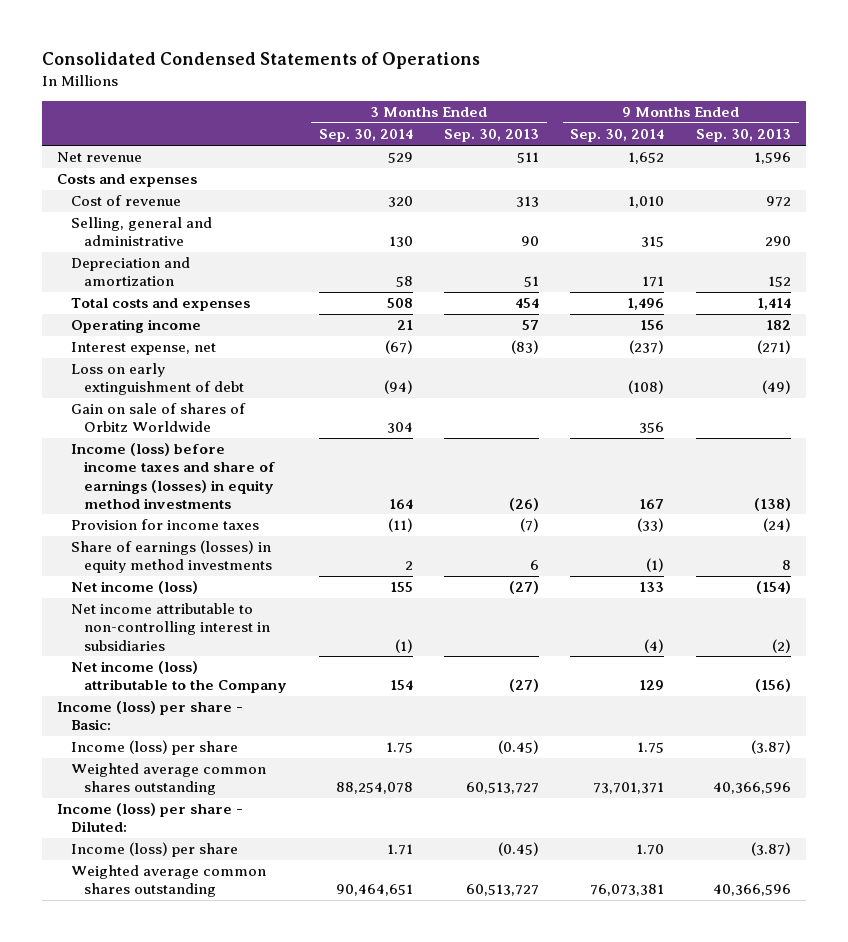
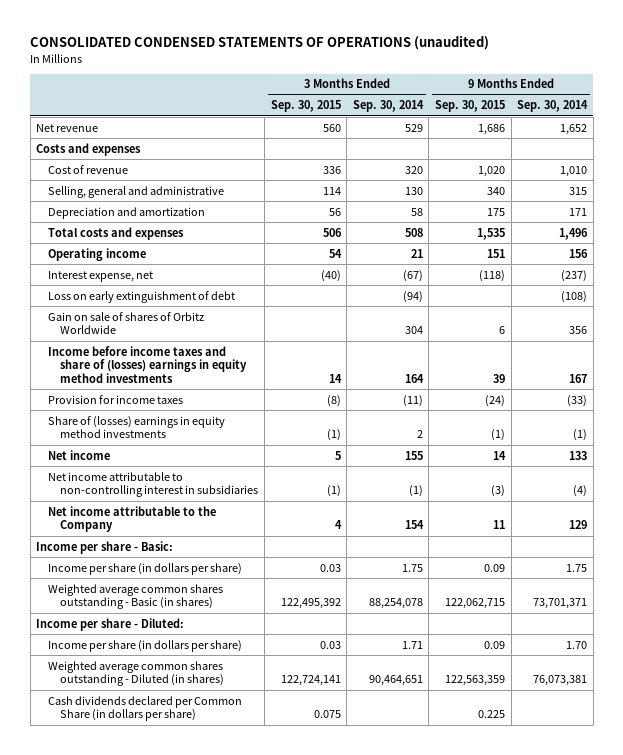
[41,52,480,70] Consolidated Condensed Statements of Operations -> [30,35,490,51] CONSOLIDATED CONDENSED STATEMENTS OF OPERATIONS (unaudited)
[444,129,540,143] Sep. 30, 2013 -> none
[695,129,791,143] Sep. 30, 2013 -> none
none -> [270,100,341,113] Sep. 30, 2015
none -> [434,100,505,113] Sep. 30, 2015
[70,443,276,509] Income (loss) before income taxes and share of earnings (losses) in equity method investments -> [48,345,248,384] Income before income taxes and share of (losses) earnings in equity method investments
[70,540,273,574] Share of earnings (losses) in equity method investments -> [48,415,226,439] Share of (losses) earnings in equity method investments
[70,581,198,595] Net income (loss) -> [48,449,111,460] Net income
[70,661,288,694] Net income (loss) attributable to the Company -> [48,505,217,533] Net income attributable to the Company
[57,701,244,731] Income (loss) per share - Basic: -> [36,540,174,554] Income per share - Basic:
[70,740,238,756] Income (loss) per share -> [48,562,243,575] Income per share (in dollars per share)
[70,763,266,796] Weighted average common shares outstanding -> [48,583,224,610] Weighted average common shares outstanding - Basic (in shares)
[57,803,244,833] Income (loss) per share - Diluted: -> [36,617,185,631] Income per share - Diluted:
[70,842,238,858] Income (loss) per share -> [48,639,243,652] Income per share (in dollars per share)
[70,865,266,898] Weighted average common shares outstanding -> [48,660,225,687] Weighted average common shares outstanding - Diluted (in shares)
none -> [48,695,243,722] Cash dividends declared per Common Share (in dollars per share)

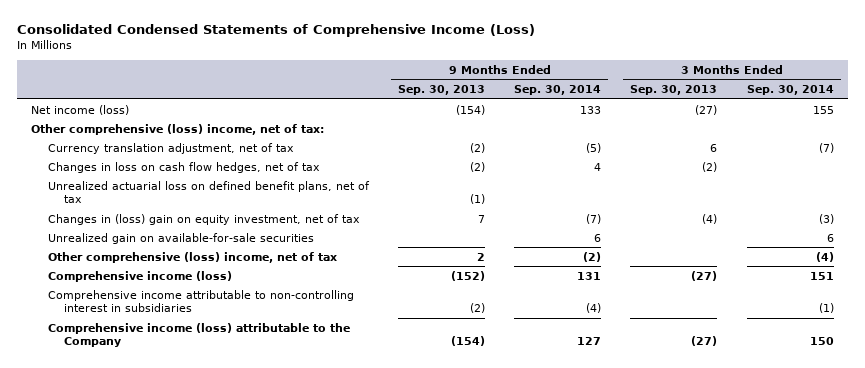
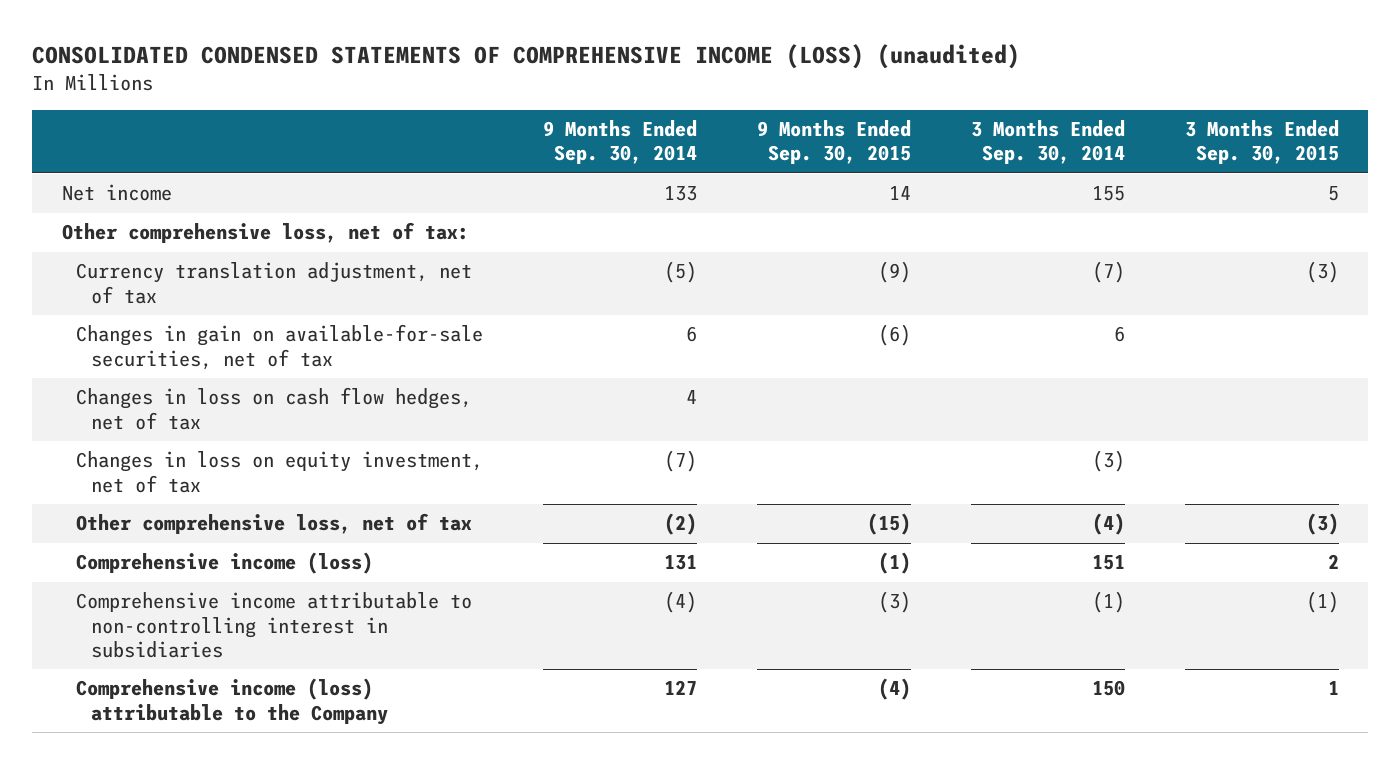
[16,23,535,37] Consolidated Condensed Statements of Comprehensive Income (Loss) -> [31,43,1020,69] CONSOLIDATED CONDENSED STATEMENTS OF COMPREHENSIVE INCOME (LOSS) (unaudited)
[397,85,485,96] Sep. 30, 2013 -> none
[630,85,718,96] Sep. 30, 2013 -> none
none -> [756,120,911,165] 9 Months Ended Sep. 30, 2015
none -> [1184,120,1339,165] 3 Months Ended Sep. 30, 2015
[31,104,130,115] Net income (loss) -> [61,184,172,202] Net income
[31,123,325,135] Other comprehensive (loss) income, net of tax: -> [61,222,469,244] Other comprehensive loss, net of tax:
none -> [76,324,484,370] Changes in gain on available-for-sale securities, net of tax
[47,180,370,204] Unrealized actuarial loss on defined benefit plans, net of tax -> none
[47,232,314,244] Unrealized gain on available-for-sale securities -> none
[47,213,360,225] Changes in (loss) gain on equity investment, net of tax -> [76,451,484,493] Changes in loss on equity investment, net of tax
[47,251,337,263] Other comprehensive (loss) income, net of tax -> [76,513,473,535] Other comprehensive loss, net of tax

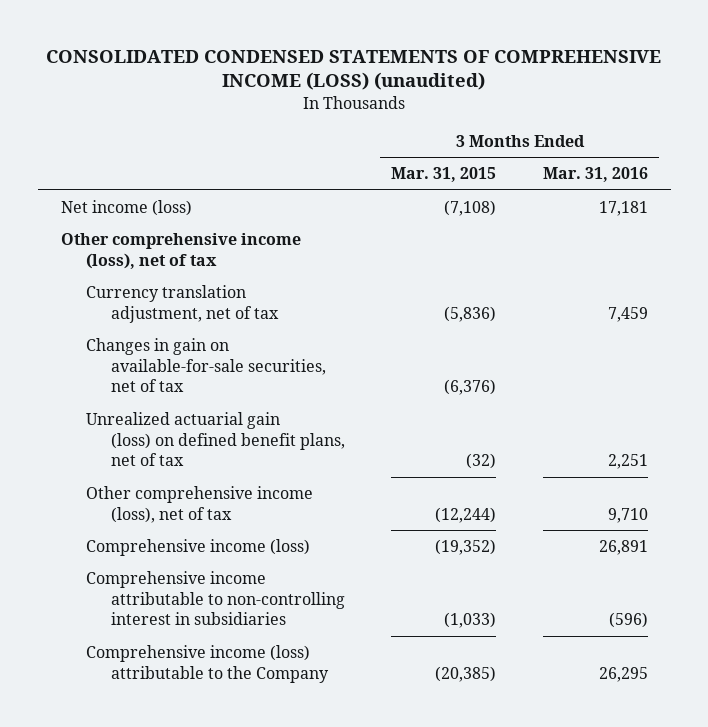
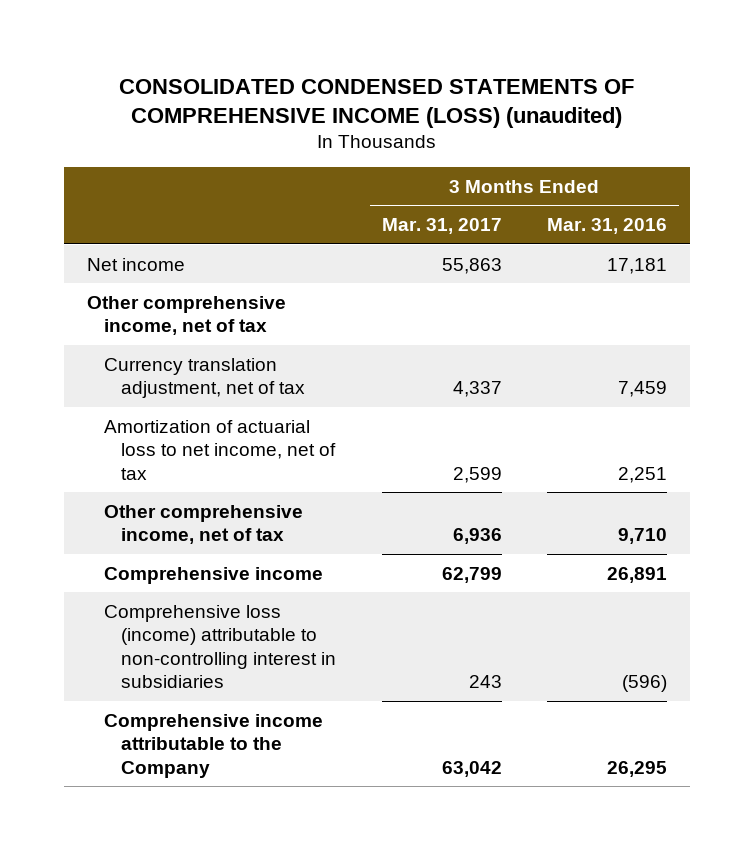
[391,167,497,183] Mar. 31, 2015 -> none
none -> [381,218,502,235] Mar. 31, 2017
[60,199,192,216] Net income (loss) -> [87,257,186,271] Net income
[60,232,301,269] Other comprehensive income (loss), net of tax -> [87,295,287,336] Other comprehensive income, net of tax
[86,337,327,393] Changes in gain on available-for-sale securities, net of tax -> none
[86,411,346,467] Unrealized actuarial gain (loss) on defined benefit plans, net of tax -> [103,419,336,480] Amortization of actuarial loss to net income, net of tax
[86,485,314,523] Other comprehensive income (loss), net of tax -> [103,504,303,545] Other comprehensive income, net of tax
[86,538,311,556] Comprehensive income (loss) -> [103,566,323,584] Comprehensive income
[86,570,346,626] Comprehensive income attributable to non-controlling interest in subsidiaries -> [103,604,336,689] Comprehensive loss (income) attributable to non-controlling interest in subsidiaries
[86,644,330,683] Comprehensive income (loss) attributable to the Company -> [103,713,323,778] Comprehensive income attributable to the Company

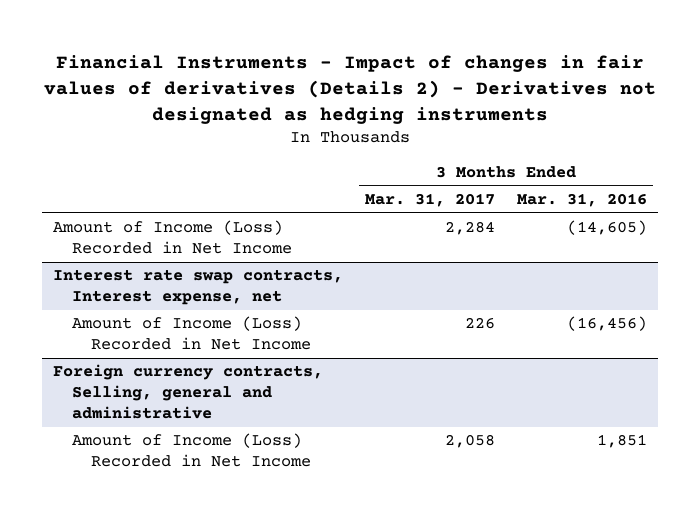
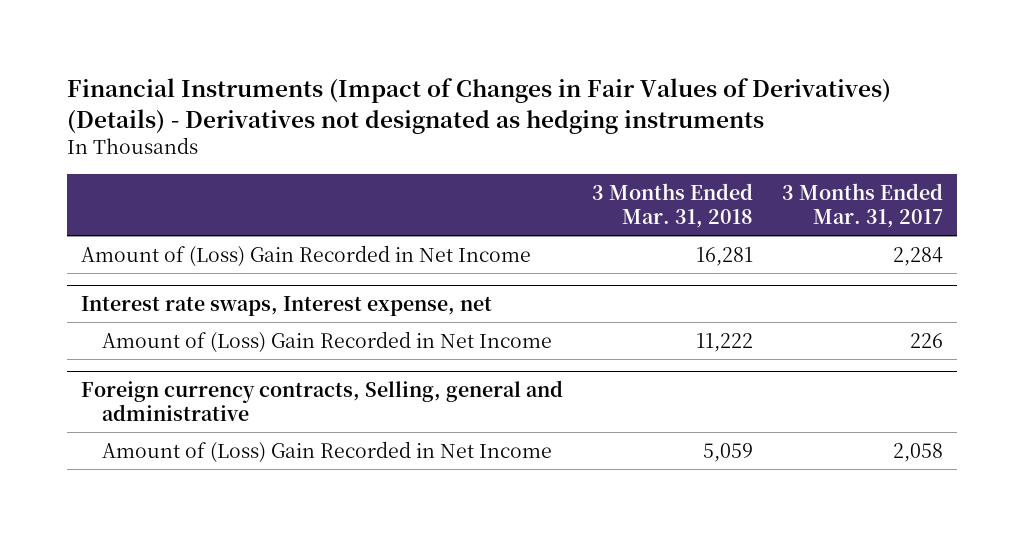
[43,54,656,124] Financial Instruments - Impact of changes in fair values of derivatives (Details 2) - Derivatives not designated as hedging instruments -> [66,78,891,134] Financial Instruments (Impact of Changes in Fair Values of Derivatives) (Details) - Derivatives not designated as hedging instruments
[517,193,648,208] Mar. 31, 2016 -> none
none -> [591,182,753,228] 3 Months Ended Mar. 31, 2018
[52,220,292,255] Amount of Income (Loss) Recorded in Net Income -> [80,244,531,267] Amount of (Loss) Gain Recorded in Net Income
[52,269,343,306] Interest rate swap contracts, Interest expense, net -> [80,295,492,316] Interest rate swaps, Interest expense, net
[71,316,312,351] Amount of Income (Loss) Recorded in Net Income -> [102,330,553,353] Amount of (Loss) Gain Recorded in Net Income
[71,433,312,468] Amount of Income (Loss) Recorded in Net Income -> [102,440,553,463] Amount of (Loss) Gain Recorded in Net Income

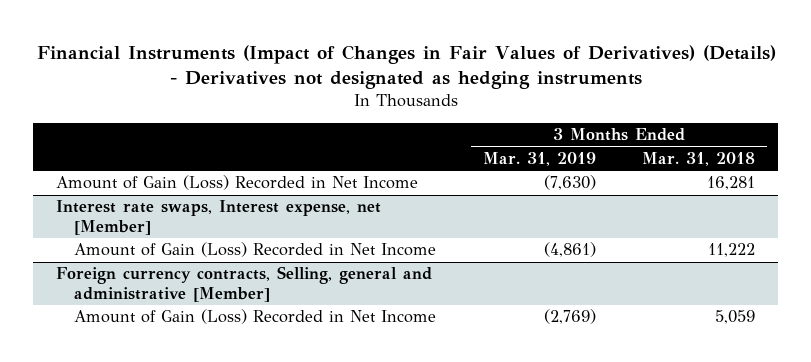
[781,182,943,228] 3 Months Ended Mar. 31, 2017 -> none
none -> [482,151,596,166] Mar. 31, 2019
[80,244,531,267] Amount of (Loss) Gain Recorded in Net Income -> [56,175,419,191] Amount of Gain (Loss) Recorded in Net Income
[80,295,492,316] Interest rate swaps, Interest expense, net -> [56,200,382,235] Interest rate swaps, Interest expense, net [Member]
[102,330,553,353] Amount of (Loss) Gain Recorded in Net Income -> [74,242,437,258] Amount of Gain (Loss) Recorded in Net Income
[80,379,563,421] Foreign currency contracts, Selling, general and administrative -> [56,266,433,302] Foreign currency contracts, Selling, general and administrative [Member]
[102,440,553,463] Amount of (Loss) Gain Recorded in Net Income -> [74,309,437,325] Amount of Gain (Loss) Recorded in Net Income

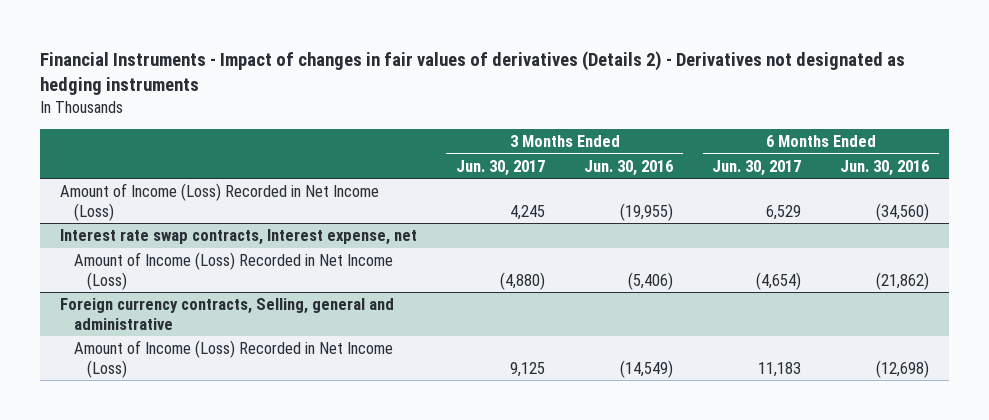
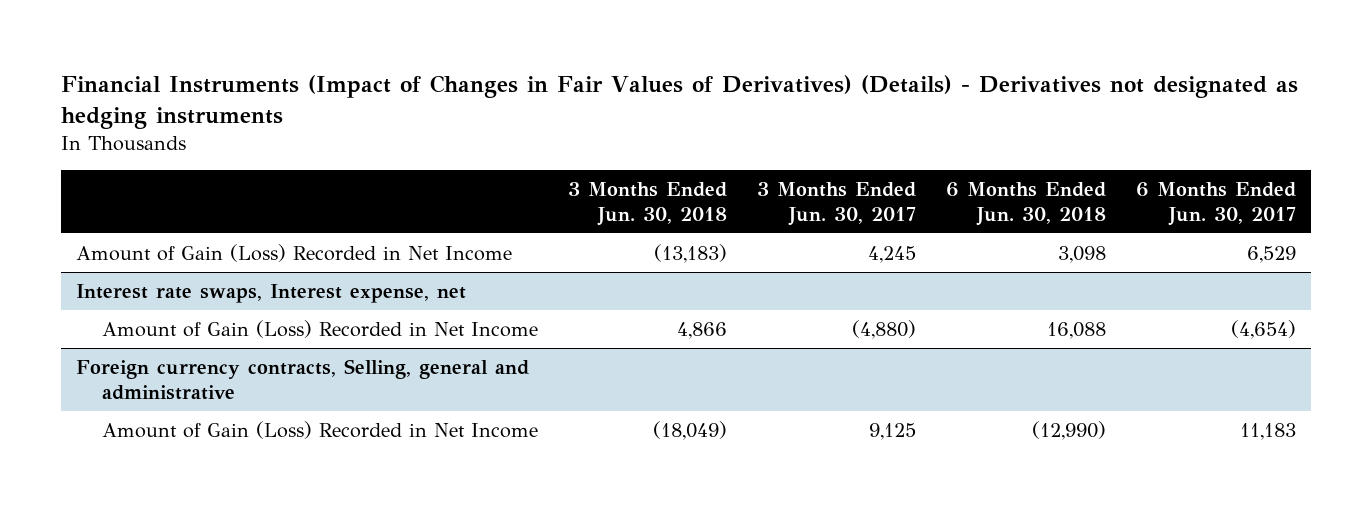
[40,50,906,95] Financial Instruments - Impact of changes in fair values of derivatives (Details 2) - Derivatives not designated as hedging instruments -> [60,74,1298,129] Financial Instruments (Impact of Changes in Fair Values of Derivatives) (Details) - Derivatives not designated as hedging instruments
[584,159,674,176] Jun. 30, 2016 -> none
[840,159,930,176] Jun. 30, 2016 -> none
none -> [567,181,727,226] 3 Months Ended Jun. 30, 2018
none -> [946,181,1107,226] 6 Months Ended Jun. 30, 2018
[59,183,379,221] Amount of Income (Loss) Recorded in Net Income (Loss) -> [75,244,512,263] Amount of Gain (Loss) Recorded in Net Income
[59,229,417,246] Interest rate swap contracts, Interest expense, net -> [75,284,466,304] Interest rate swaps, Interest expense, net
[73,252,393,290] Amount of Income (Loss) Recorded in Net Income (Loss) -> [101,320,538,339] Amount of Gain (Loss) Recorded in Net Income
[73,340,393,378] Amount of Income (Loss) Recorded in Net Income (Loss) -> [101,421,538,440] Amount of Gain (Loss) Recorded in Net Income

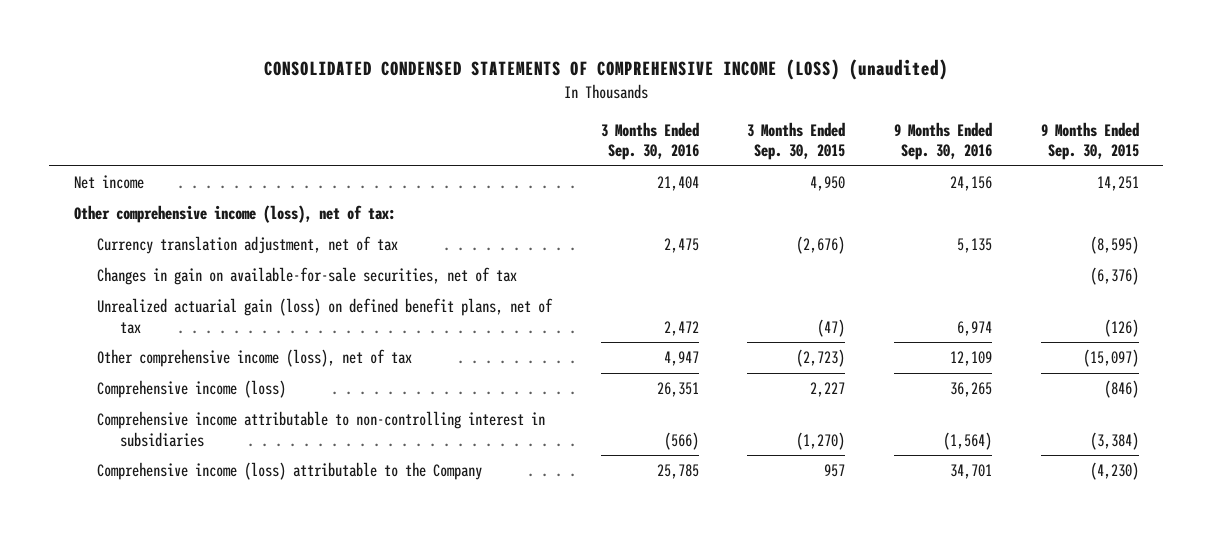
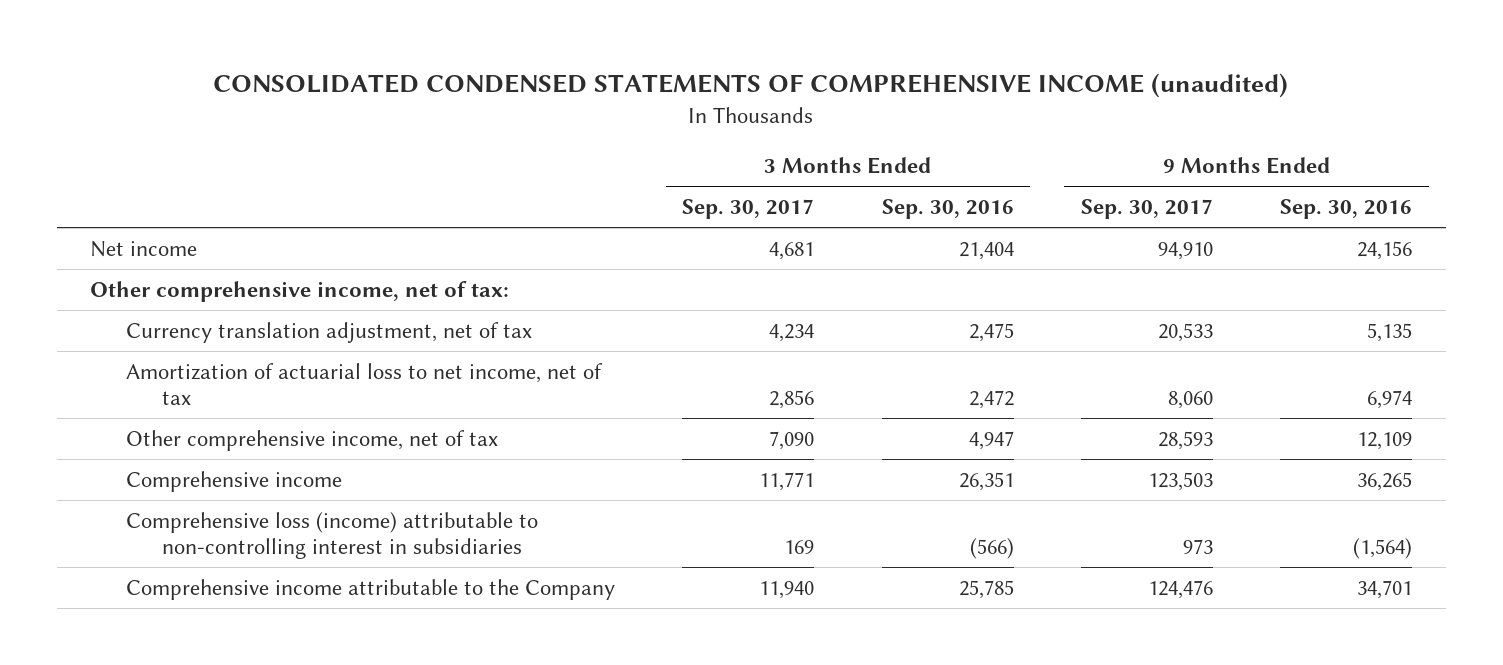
[264,59,949,81] CONSOLIDATED CONDENSED STATEMENTS OF COMPREHENSIVE INCOME (LOSS) (unaudited) -> [213,72,1289,98] CONSOLIDATED CONDENSED STATEMENTS OF COMPREHENSIVE INCOME (unaudited)
[747,121,846,160] 3 Months Ended Sep. 30, 2015 -> none
[1040,121,1139,160] 9 Months Ended Sep. 30, 2015 -> none
none -> [682,199,815,220] Sep. 30, 2017
none -> [1080,199,1213,220] Sep. 30, 2017
[73,205,396,224] Other comprehensive income (loss), net of tax: -> [90,280,510,302] Other comprehensive income, net of tax:
[96,267,517,286] Changes in gain on available-for-sale securities, net of tax -> none
[96,298,553,334] Unrealized actuarial gain (loss) on defined benefit plans, net of tax -> [126,362,604,406] Amortization of actuarial loss to net income, net of tax
[96,349,412,368] Other comprehensive income (loss), net of tax -> [126,429,499,451] Other comprehensive income, net of tax
[96,380,286,399] Comprehensive income (loss) -> [126,470,343,492] Comprehensive income
[96,411,545,447] Comprehensive income attributable to non-controlling interest in subsidiaries -> [126,511,539,560] Comprehensive loss (income) attributable to non-controlling interest in subsidiaries
[96,462,482,481] Comprehensive income (loss) attributable to the Company -> [126,578,616,600] Comprehensive income attributable to the Company

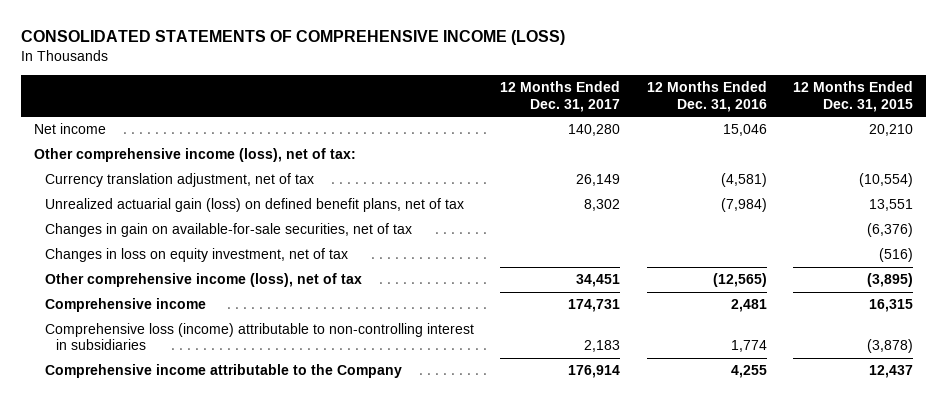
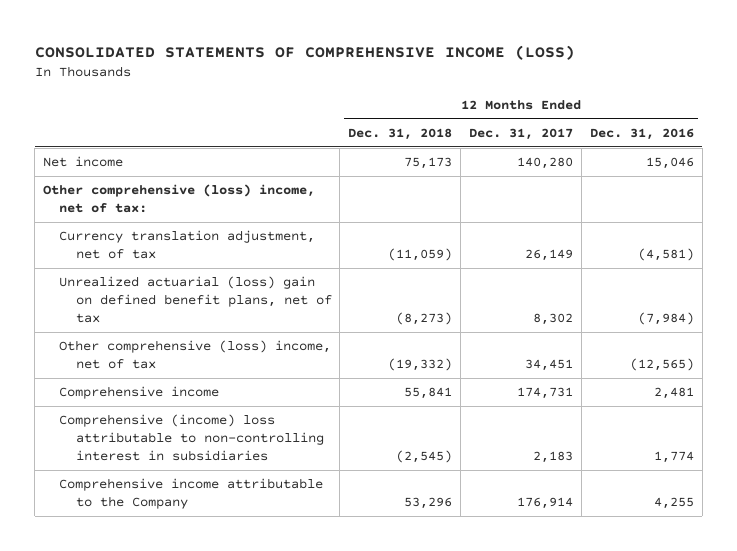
[792,81,913,112] 12 Months Ended Dec. 31, 2015 -> none
none -> [348,127,453,140] Dec. 31, 2018
[33,148,356,163] Other comprehensive income (loss), net of tax: -> [43,184,316,214] Other comprehensive (loss) income, net of tax:
[45,223,413,238] Changes in gain on available-for-sale securities, net of tax -> none
[45,248,349,263] Changes in loss on equity investment, net of tax -> none
[45,198,465,213] Unrealized actuarial gain (loss) on defined benefit plans, net of tax -> [59,276,332,324] Unrealized actuarial (loss) gain on defined benefit plans, net of tax
[45,273,363,288] Other comprehensive income (loss), net of tax -> [59,340,332,370] Other comprehensive (loss) income, net of tax
[45,323,475,351] Comprehensive loss (income) attributable to non-controlling interest in subsidiaries -> [59,414,324,462] Comprehensive (income) loss attributable to non-controlling interest in subsidiaries

